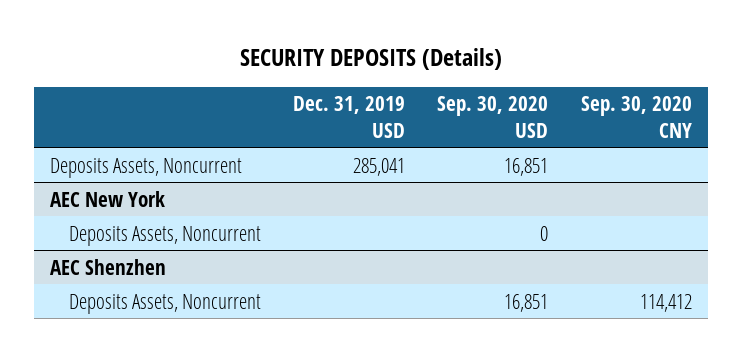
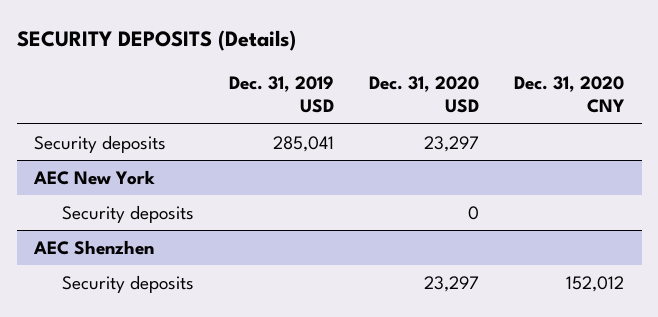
[437,96,549,138] Sep. 30, 2020 USD -> none
[580,96,692,138] Sep. 30, 2020 CNY -> none
none -> [369,76,480,114] Dec. 31, 2020 USD
none -> [514,76,626,114] Dec. 31, 2020 CNY
[49,157,242,178] Deposits Assets, Noncurrent -> [34,134,167,153] Security deposits
[69,225,262,246] Deposits Assets, Noncurrent -> [62,204,195,223] Security deposits
[69,293,262,314] Deposits Assets, Noncurrent -> [62,274,195,293] Security deposits

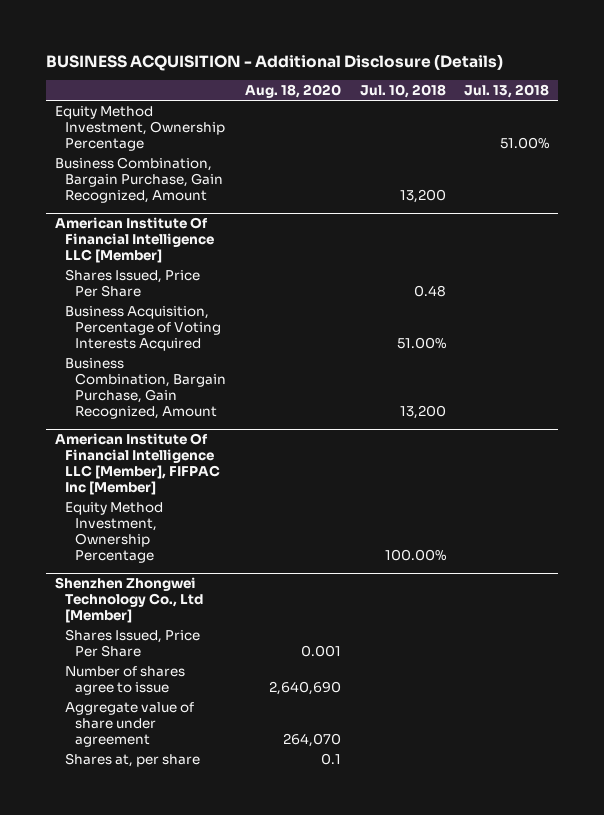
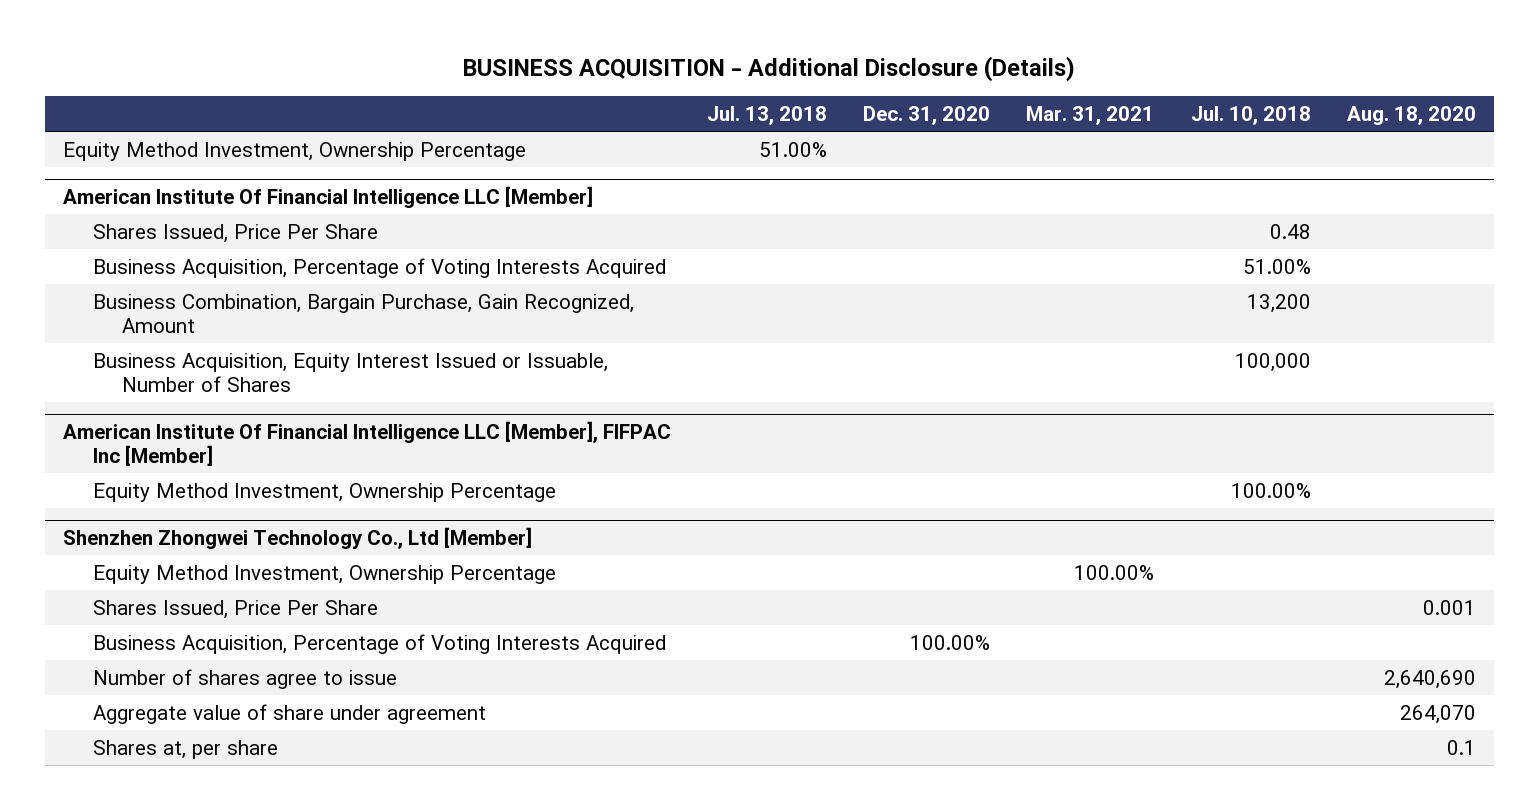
none -> [863,106,991,126] Dec. 31, 2020
none -> [1026,106,1155,126] Mar. 31, 2021
[55,156,224,203] Business Combination, Bargain Purchase, Gain Recognized, Amount -> none
none -> [92,352,608,392] Business Acquisition, Equity Interest Issued or Issuable, Number of Shares
none -> [92,564,556,584] Equity Method Investment, Ownership Percentage
none -> [92,633,666,654] Business Acquisition, Percentage of Voting Interests Acquired

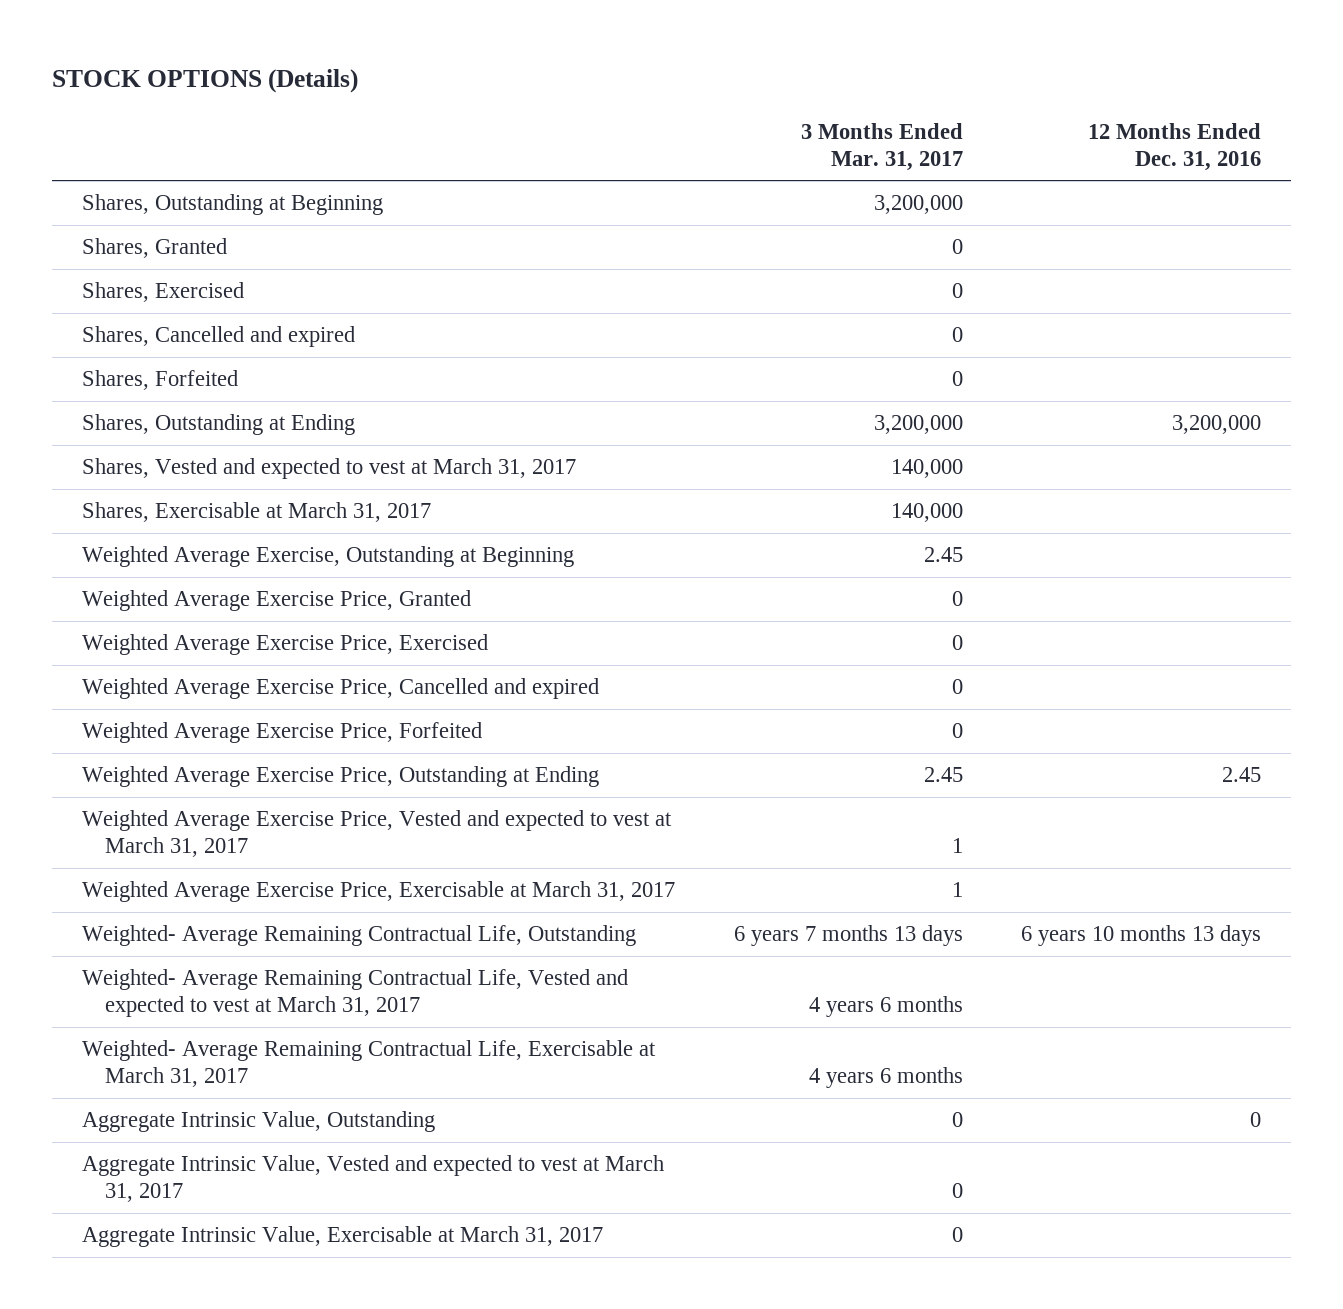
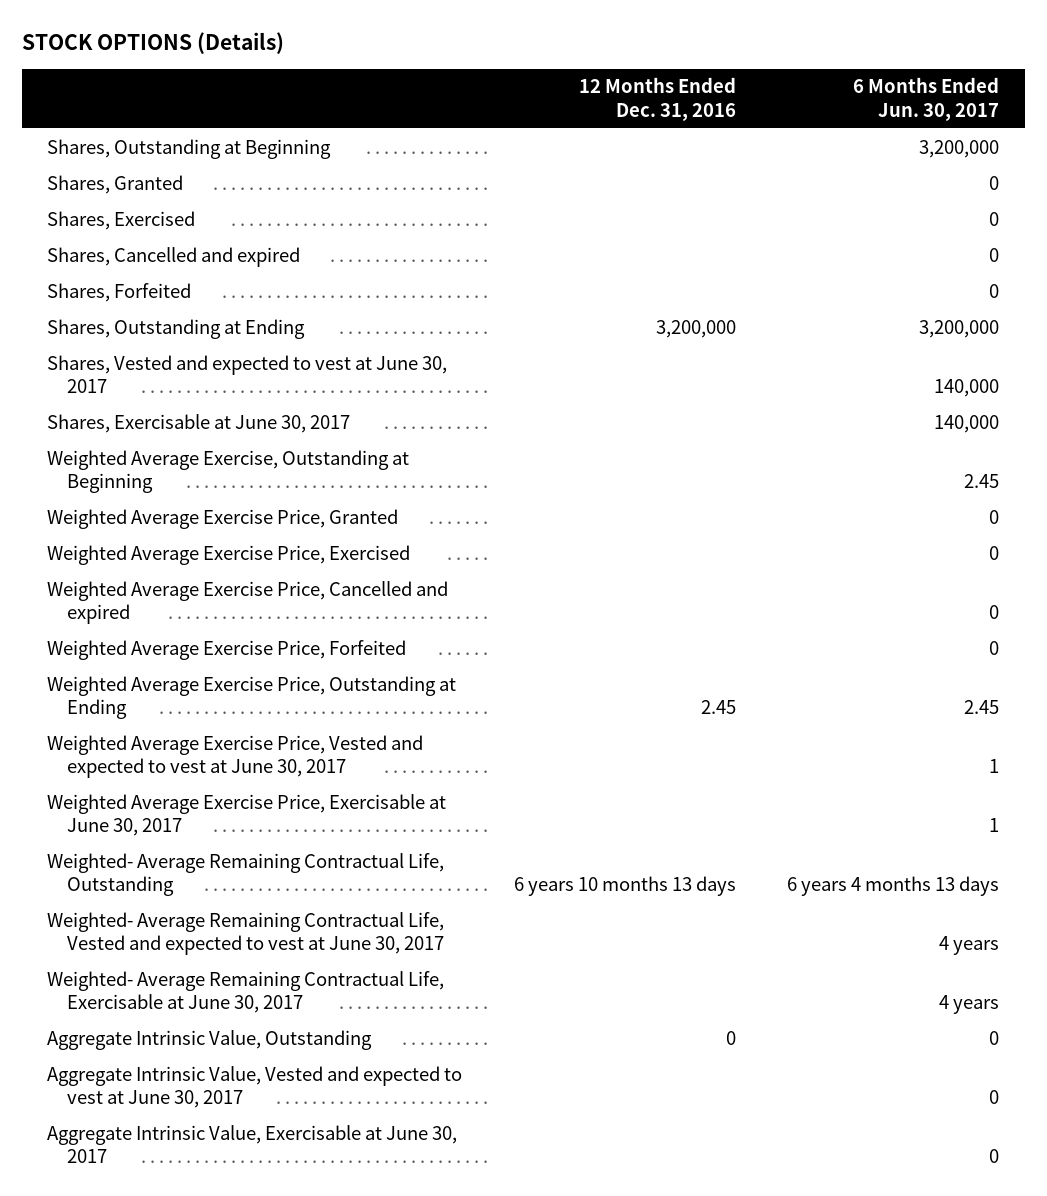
[800,122,963,171] 3 Months Ended Mar. 31, 2017 -> none
none -> [853,77,1000,121] 6 Months Ended Jun. 30, 2017
[81,458,576,480] Shares, Vested and expected to vest at March 31, 2017 -> [47,354,448,393] Shares, Vested and expected to vest at June 30, 2017
[81,502,431,523] Shares, Exercisable at March 31, 2017 -> [47,413,351,433] Shares, Exercisable at June 30, 2017
[81,810,672,858] Weighted Average Exercise Price, Vested and expected to vest at March 31, 2017 -> [47,734,424,778] Weighted Average Exercise Price, Vested and expected to vest at June 30, 2017
[81,881,675,903] Weighted Average Exercise Price, Exercisable at March 31, 2017 -> [47,793,447,836] Weighted Average Exercise Price, Exercisable at June 30, 2017
[81,969,628,1018] Weighted- Average Remaining Contractual Life, Vested and expected to vest at March 31, 2017 -> [47,911,445,955] Weighted- Average Remaining Contractual Life, Vested and expected to vest at June 30, 2017
[81,1040,656,1088] Weighted- Average Remaining Contractual Life, Exercisable at March 31, 2017 -> [47,970,445,1013] Weighted- Average Remaining Contractual Life, Exercisable at June 30, 2017
[81,1155,664,1203] Aggregate Intrinsic Value, Vested and expected to vest at March 31, 2017 -> [47,1065,463,1108] Aggregate Intrinsic Value, Vested and expected to vest at June 30, 2017
[81,1226,603,1248] Aggregate Intrinsic Value, Exercisable at March 31, 2017 -> [47,1124,458,1163] Aggregate Intrinsic Value, Exercisable at June 30, 2017

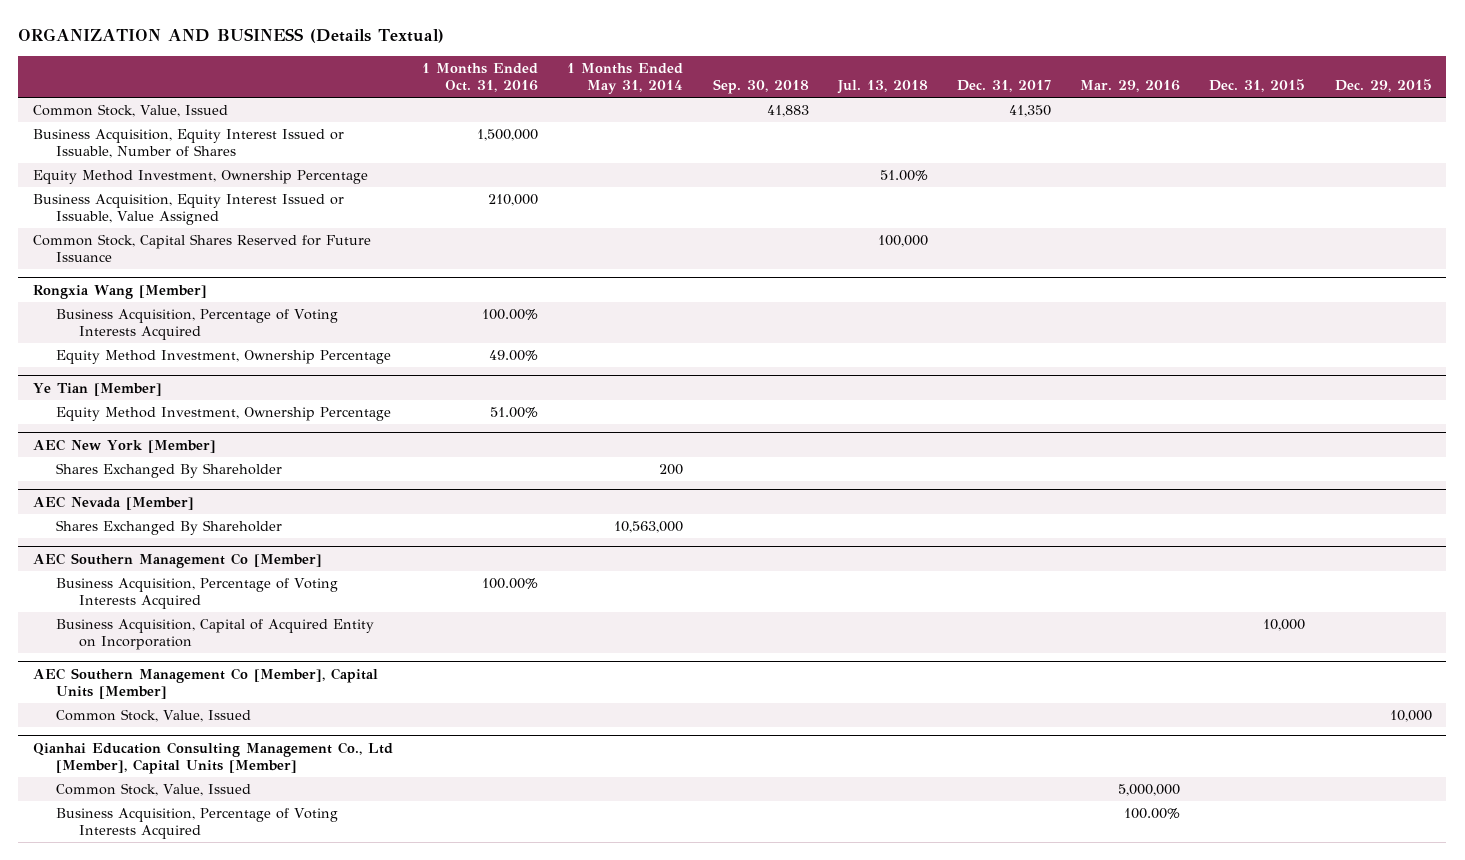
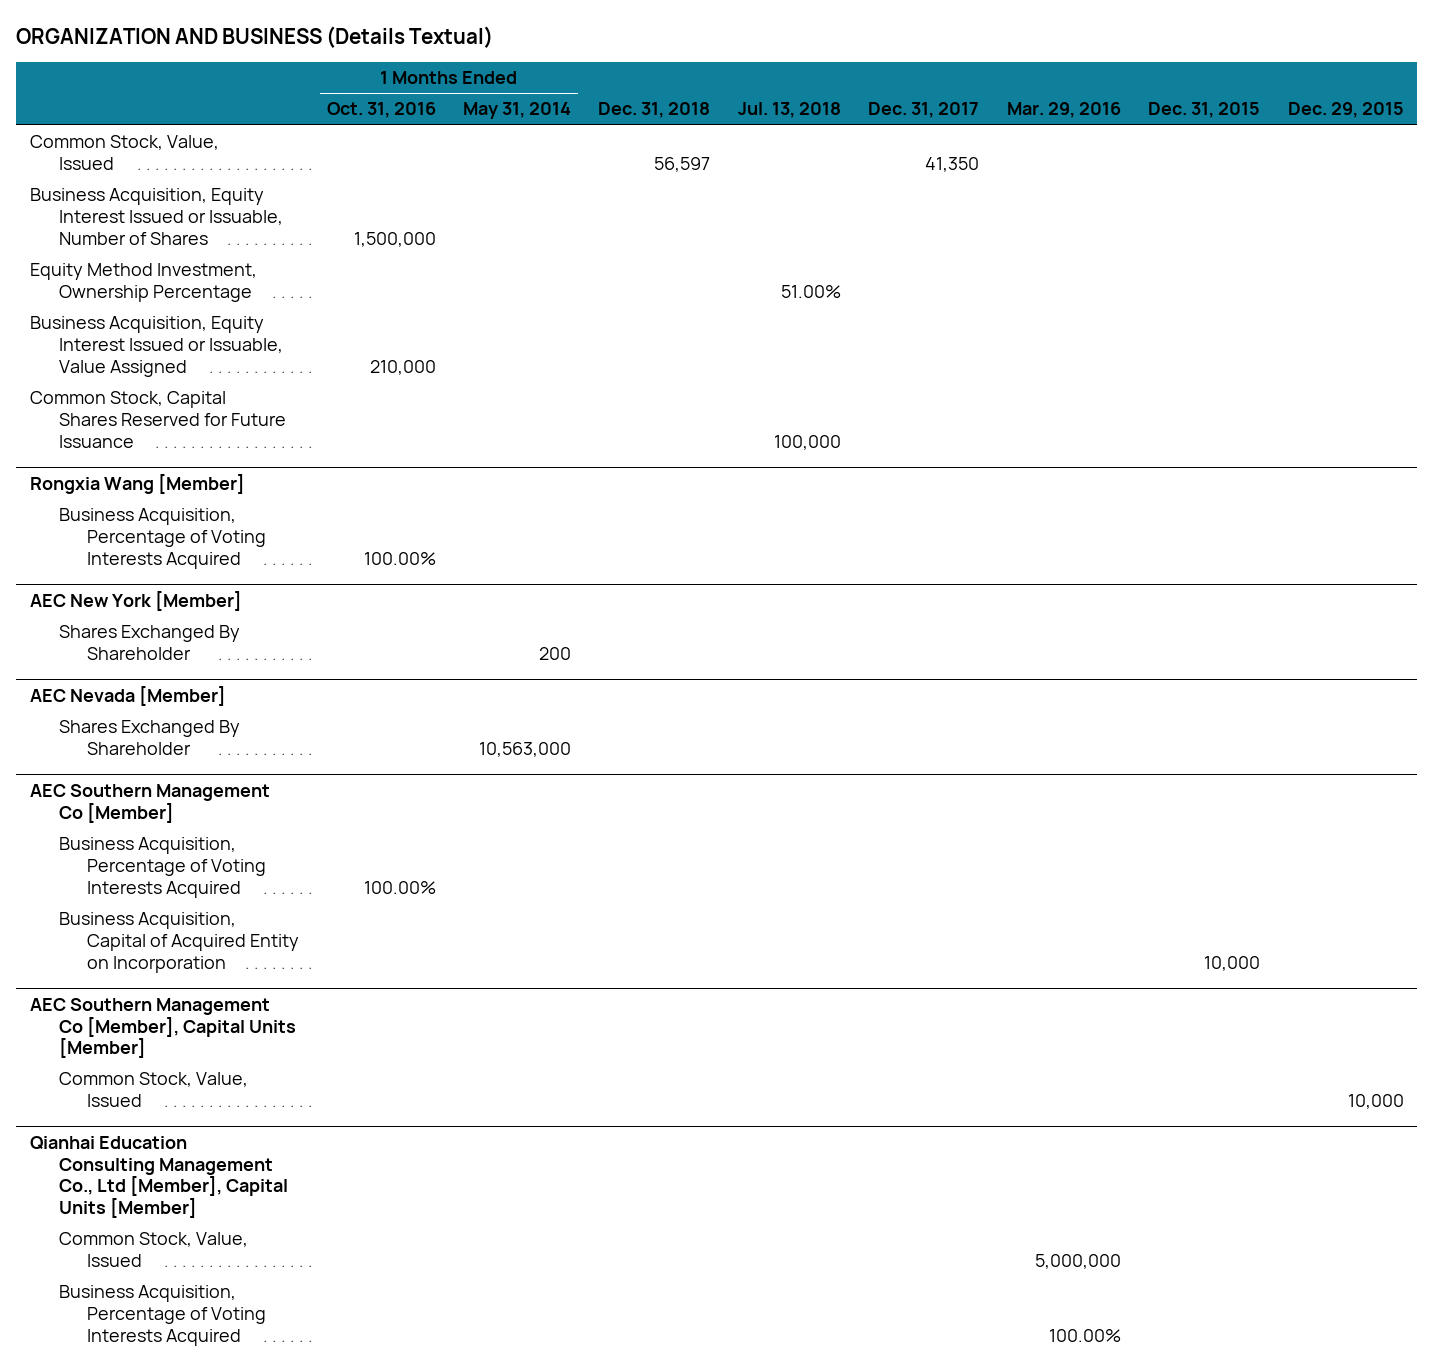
[712,79,809,95] Sep. 30, 2018 -> none
none -> [598,102,711,119] Dec. 31, 2018
[56,350,392,365] Equity Method Investment, Ownership Percentage -> none
[32,382,162,396] Ye Tian [Member] -> none
[56,407,392,422] Equity Method Investment, Ownership Percentage -> none

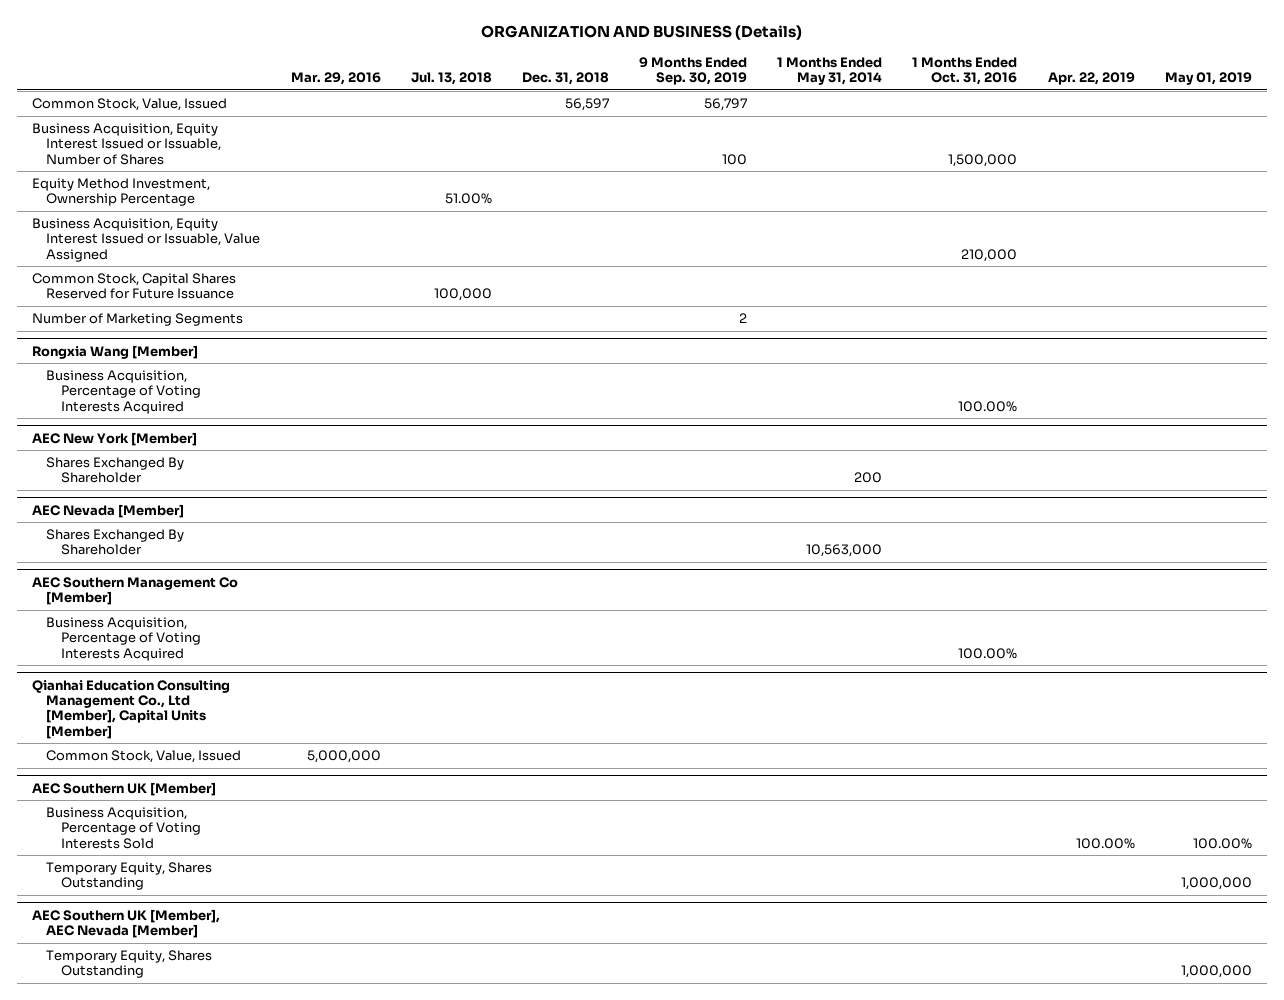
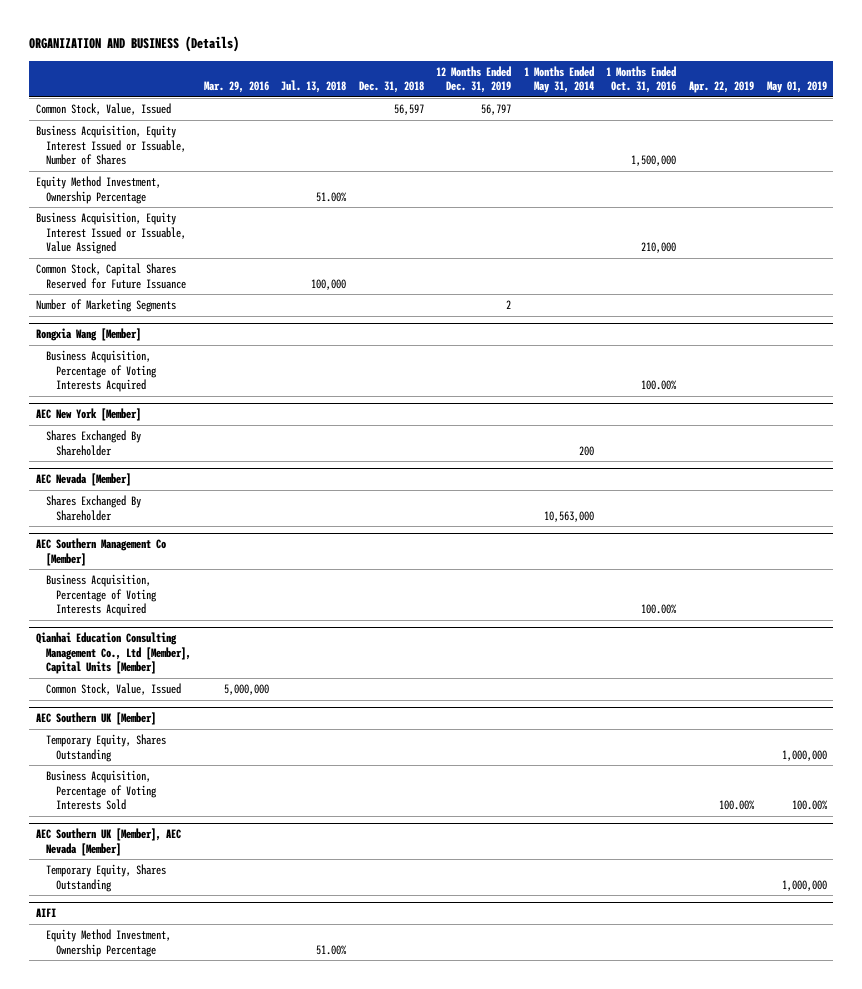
[639,57,748,86] 9 Months Ended Sep. 30, 2019 -> none
none -> [436,65,512,94] 12 Months Ended Dec. 31, 2019
[46,807,202,849] Business Acquisition, Percentage of Voting Interests Sold -> [46,770,158,810] Business Acquisition, Percentage of Voting Interests Sold
none -> [35,908,56,918] AIFI
none -> [46,929,172,957] Equity Method Investment, Ownership Percentage

